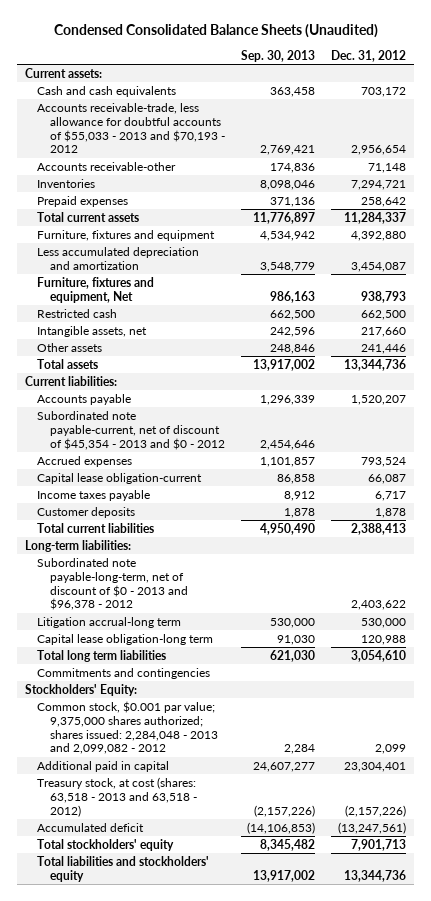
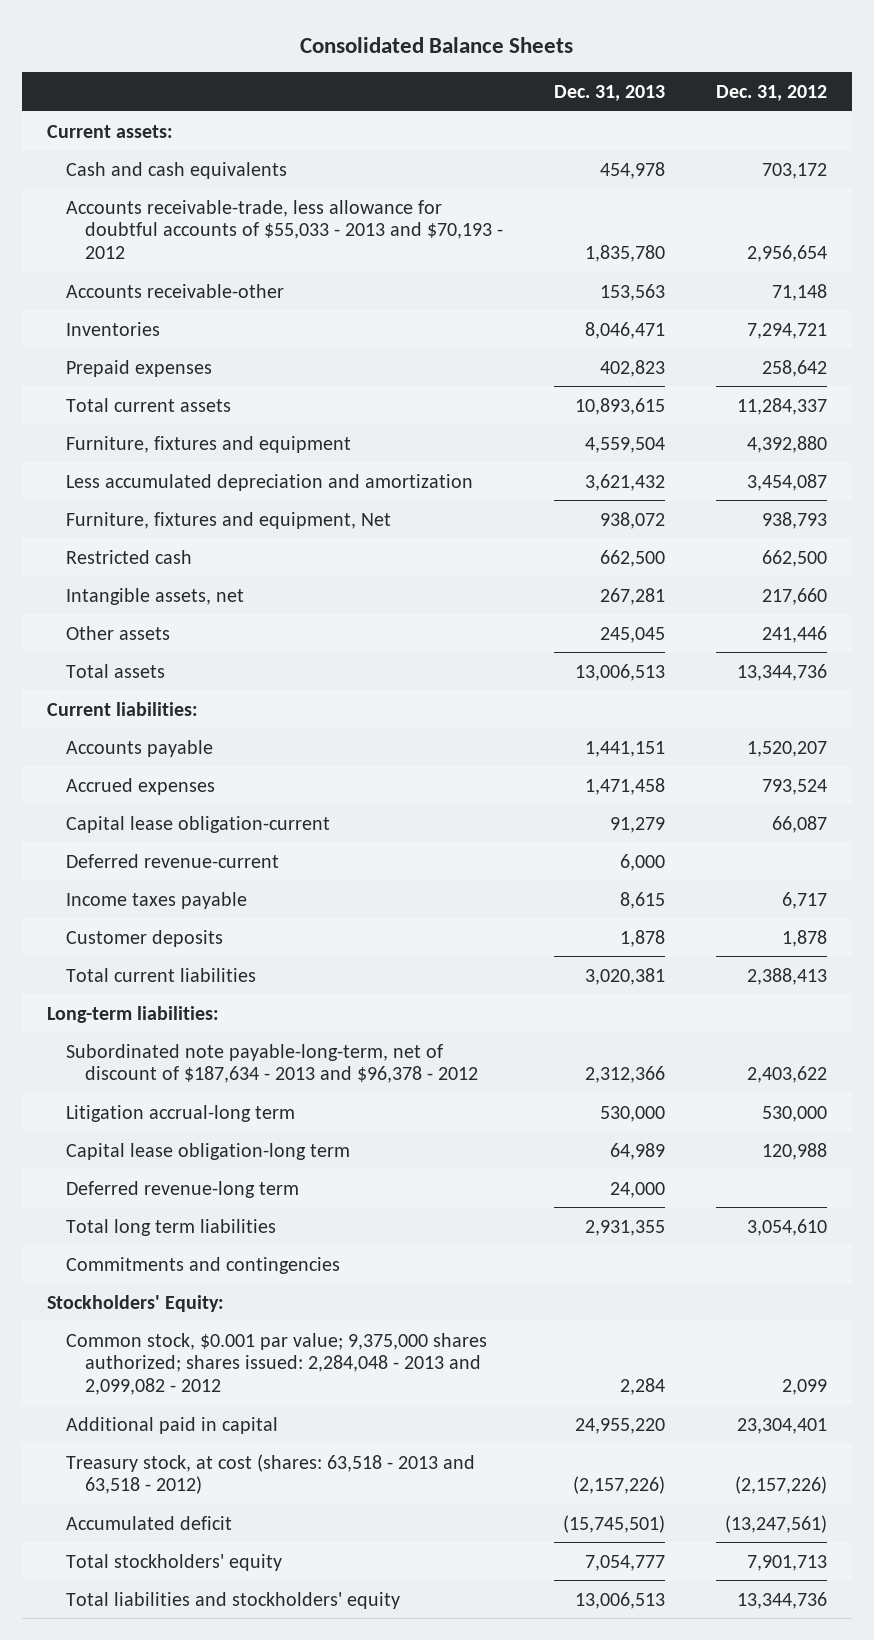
[53,24,378,39] Condensed Consolidated Balance Sheets (Unaudited) -> [300,36,574,53] Consolidated Balance Sheets
[241,49,316,62] Sep. 30, 2013 -> none
none -> [553,84,665,101] Dec. 31, 2013
[37,410,226,450] Subordinated note payable-current, net of discount of $45,354 - 2013 and $0 - 2012 -> none
none -> [66,853,280,868] Deferred revenue-current
[37,557,189,611] Subordinated note payable-long-term, net of discount of $0 - 2013 and $96,378 - 2012 -> [66,1043,478,1084] Subordinated note payable-long-term, net of discount of $187,634 - 2013 and $96,378 - 2012
none -> [66,1180,300,1198] Deferred revenue-long term

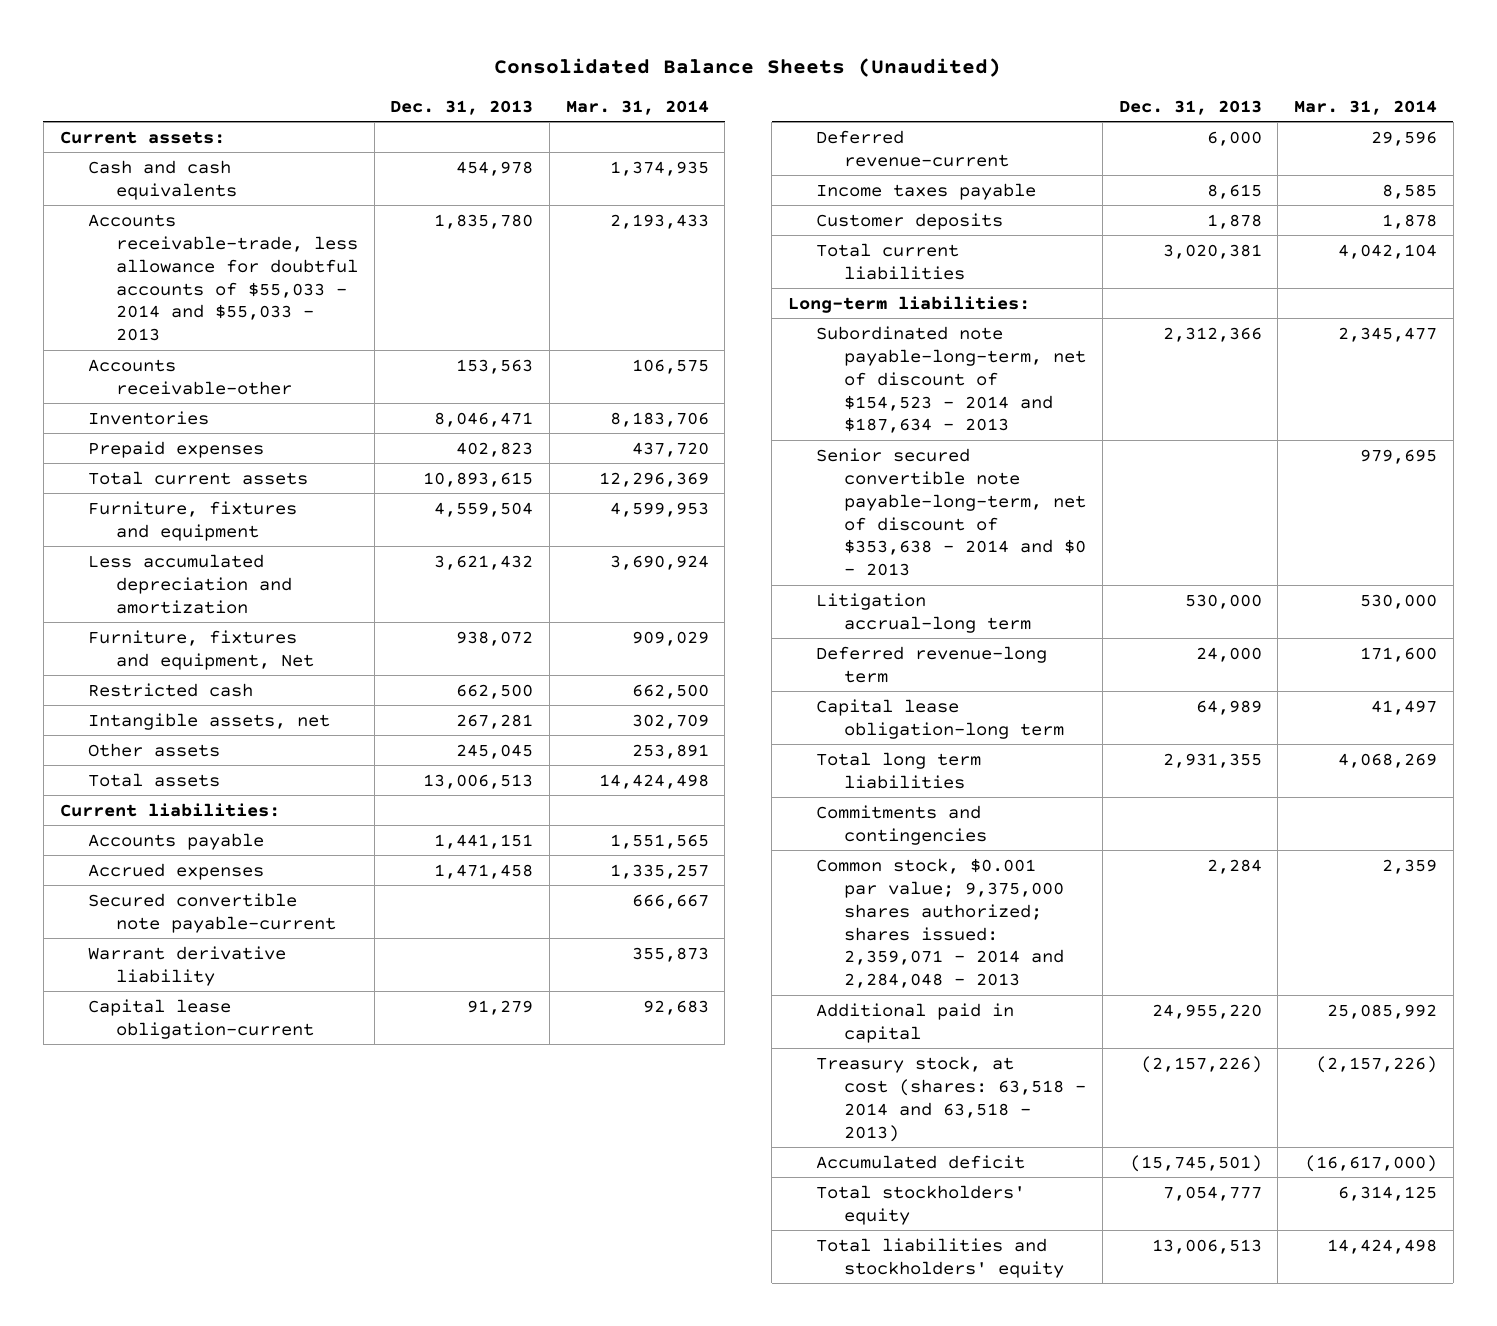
[300,36,574,53] Consolidated Balance Sheets -> [494,57,1002,77] Consolidated Balance Sheets (Unaudited)
[715,84,827,101] Dec. 31, 2012 -> none
none -> [565,100,709,116] Mar. 31, 2014
[66,199,503,260] Accounts receivable-trade, less allowance for doubtful accounts of $55,033 - 2013 and $70,193 - 2012 -> [87,213,359,342] Accounts receivable-trade, less allowance for doubtful accounts of $55,033 - 2014 and $55,033 - 2013
none -> [87,892,337,933] Secured convertible note payable-current
none -> [87,945,286,986] Warrant derivative liability
[66,1043,478,1084] Subordinated note payable-long-term, net of discount of $187,634 - 2013 and $96,378 - 2012 -> [816,325,1087,434] Subordinated note payable-long-term, net of discount of $154,523 - 2014 and $187,634 - 2013
none -> [816,447,1087,577] Senior secured convertible note payable-long-term, net of discount of $353,638 - 2014 and $0 - 2013
[66,1142,351,1160] Capital lease obligation-long term -> [816,698,1065,739] Capital lease obligation-long term
[47,1294,225,1312] Stockholders' Equity: -> none
[66,1332,488,1396] Common stock, $0.001 par value; 9,375,000 shares authorized; shares issued: 2,284,048 - 2013 and 2,099,082 - 2012 -> [816,857,1065,989] Common stock, $0.001 par value; 9,375,000 shares authorized; shares issued: 2,359,071 - 2014 and 2,284,048 - 2013
[66,1453,476,1495] Treasury stock, at cost (shares: 63,518 - 2013 and 63,518 - 2012) -> [816,1055,1087,1142] Treasury stock, at cost (shares: 63,518 - 2014 and 63,518 - 2013)

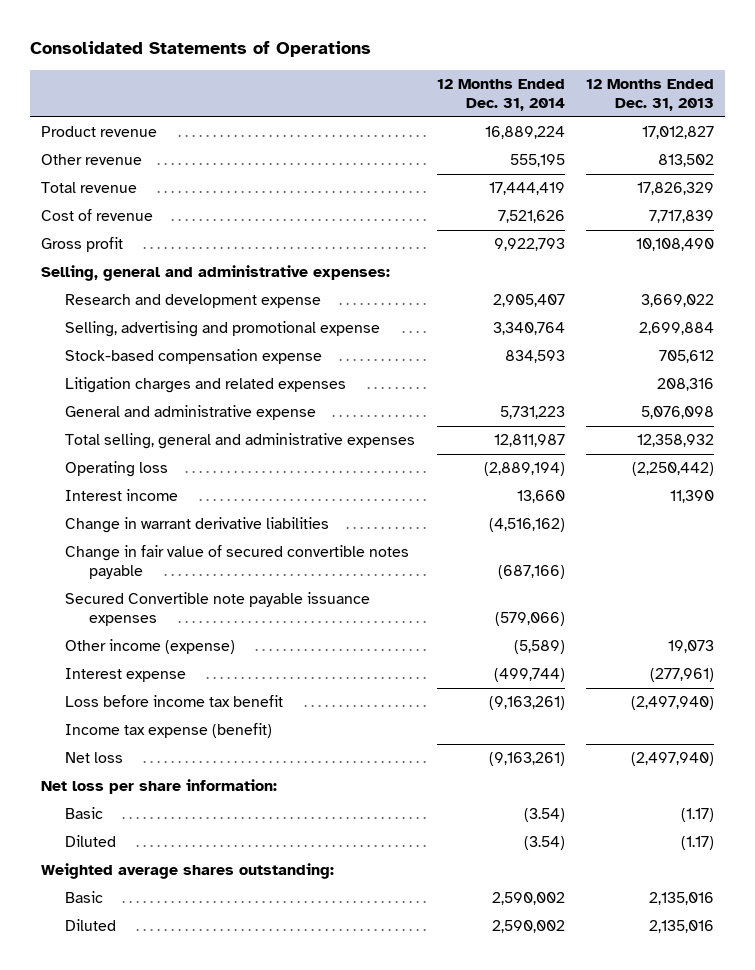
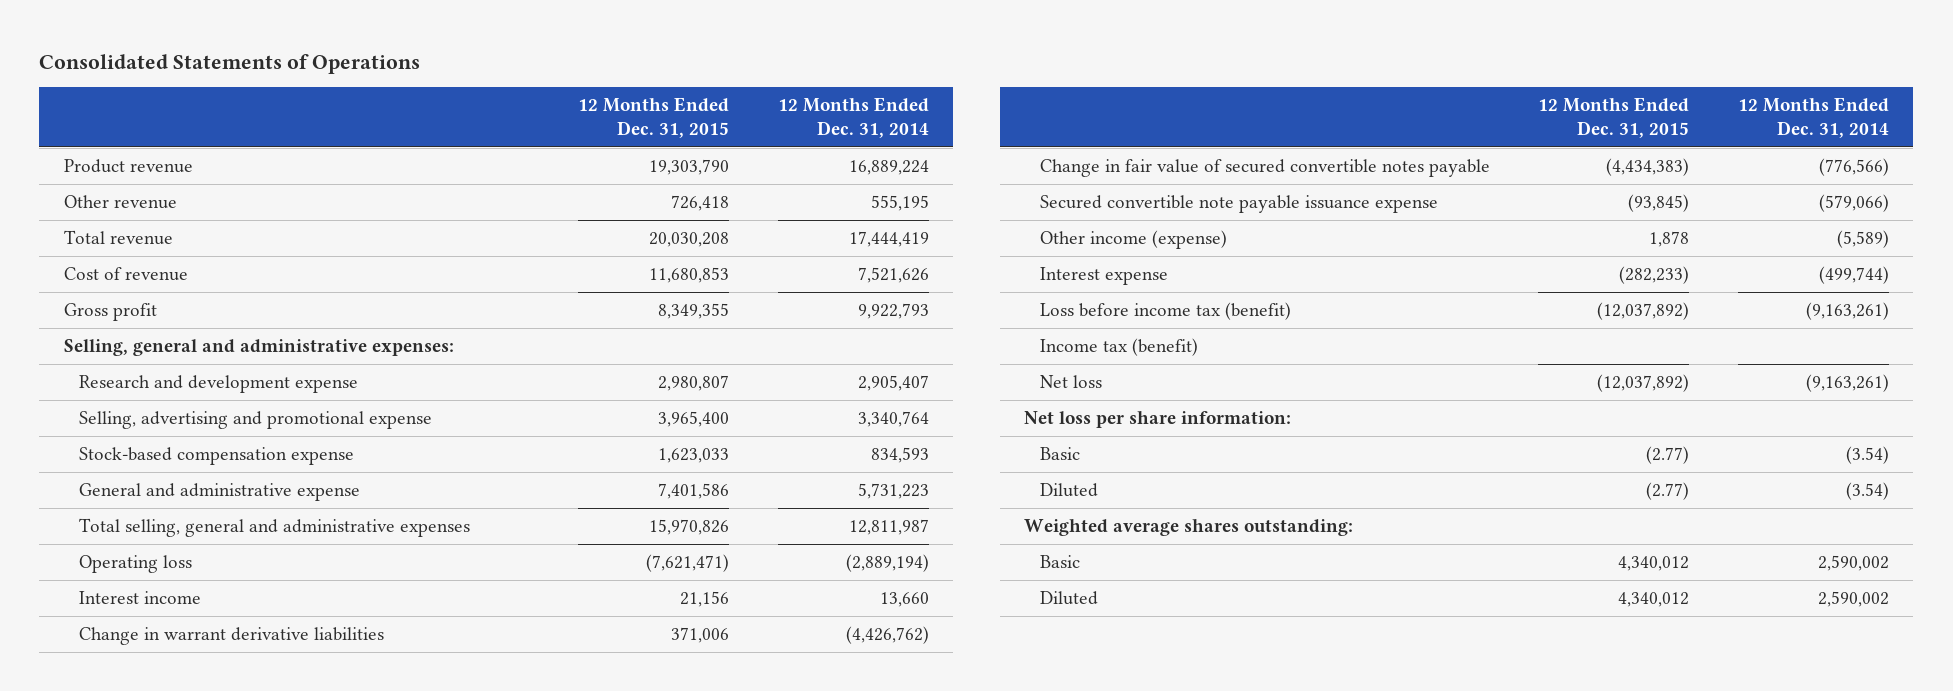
[586,79,715,112] 12 Months Ended Dec. 31, 2013 -> none
none -> [578,97,730,139] 12 Months Ended Dec. 31, 2015
[64,377,346,394] Litigation charges and related expenses -> none
[488,518,565,533] (4,516,162) -> [845,625,929,644] (4,426,762)
[497,565,565,580] (687,166) -> [1818,157,1889,176] (776,566)
[64,592,370,627] Secured Convertible note payable issuance expenses -> [1039,194,1438,213] Secured convertible note payable issuance expense
[64,695,283,708] Loss before income tax benefit -> [1039,301,1291,320] Loss before income tax (benefit)
[64,723,272,739] Income tax expense (benefit) -> [1039,337,1198,356] Income tax (benefit)

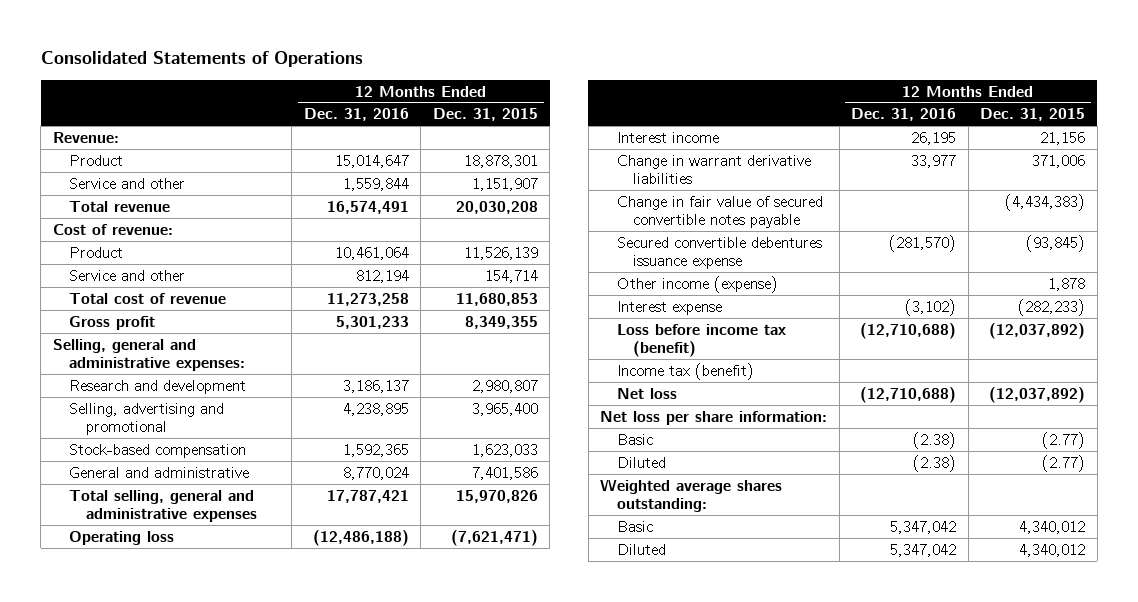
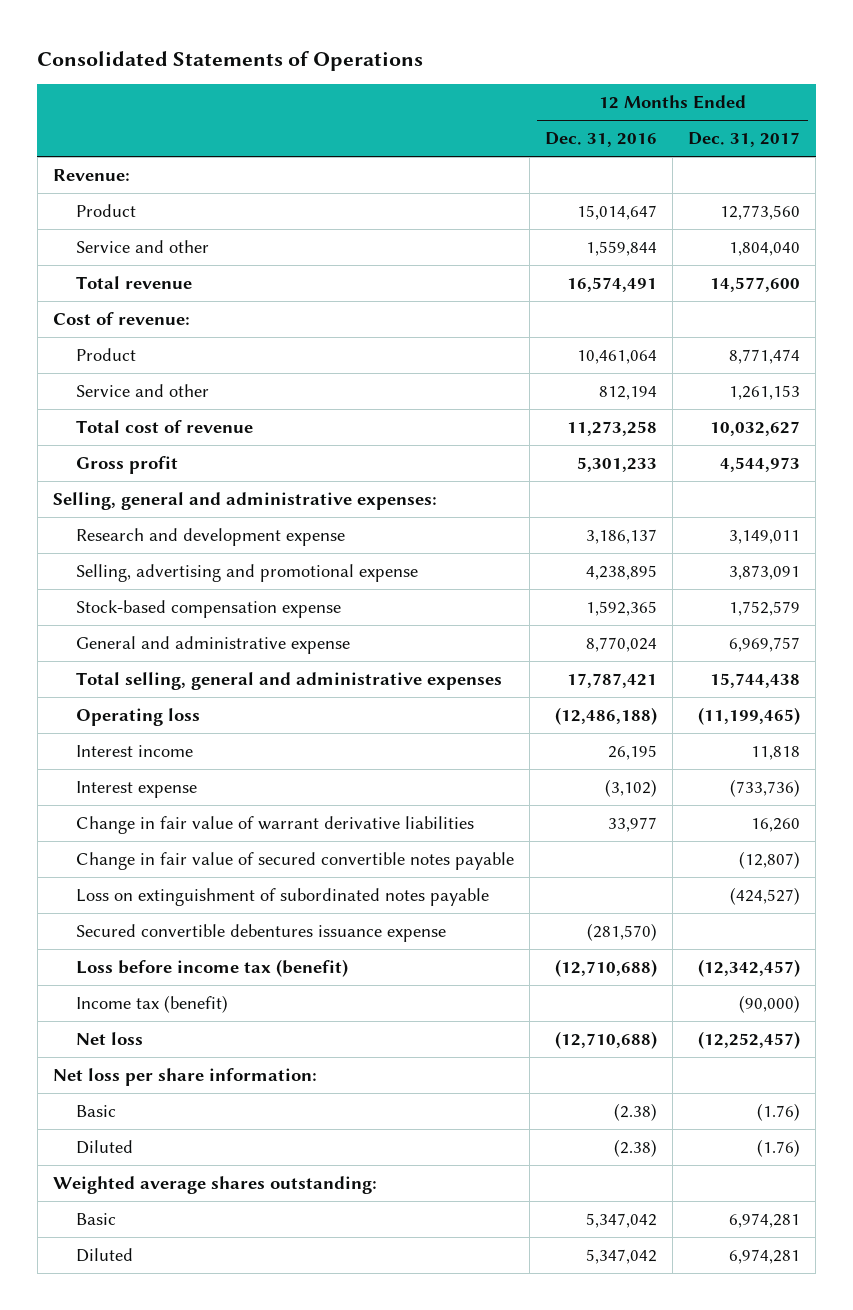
[432,108,538,122] Dec. 31, 2015 -> none
none -> [688,132,801,148] Dec. 31, 2017
[69,379,247,394] Research and development -> [76,528,346,547] Research and development expense
[69,402,225,435] Selling, advertising and promotional -> [76,564,419,583] Selling, advertising and promotional expense
[69,443,247,458] Stock-based compensation -> [76,600,342,619] Stock-based compensation expense
[69,466,250,478] General and administrative -> [76,636,351,655] General and administrative expense
[616,300,722,315] Interest expense -> [76,781,198,799] Interest expense
[616,154,811,184] Change in warrant derivative liabilities -> [76,816,475,835] Change in fair value of warrant derivative liabilities
none -> [76,888,490,907] Loss on extinguishment of subordinated notes payable
[616,275,778,293] Other income (expense) -> none

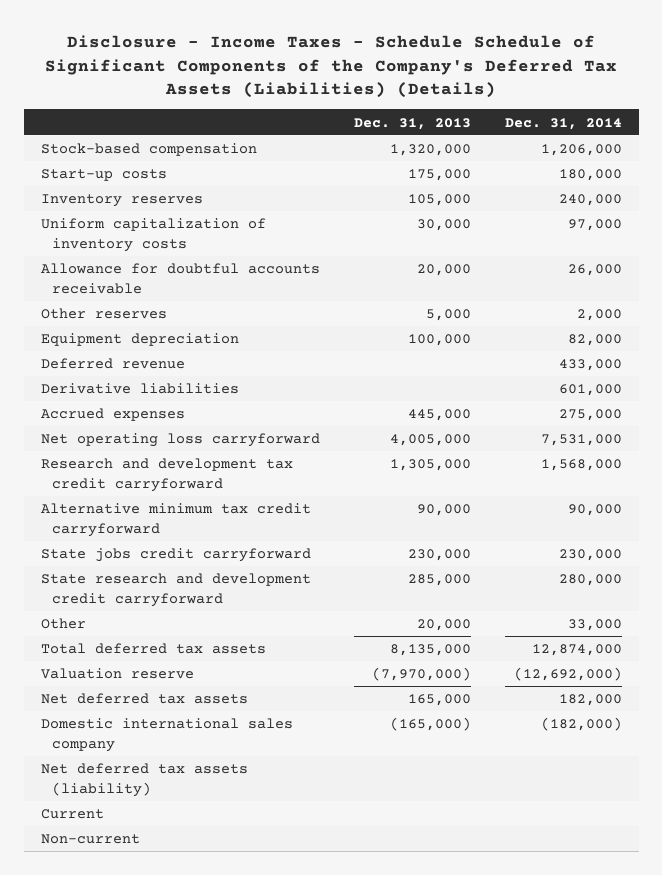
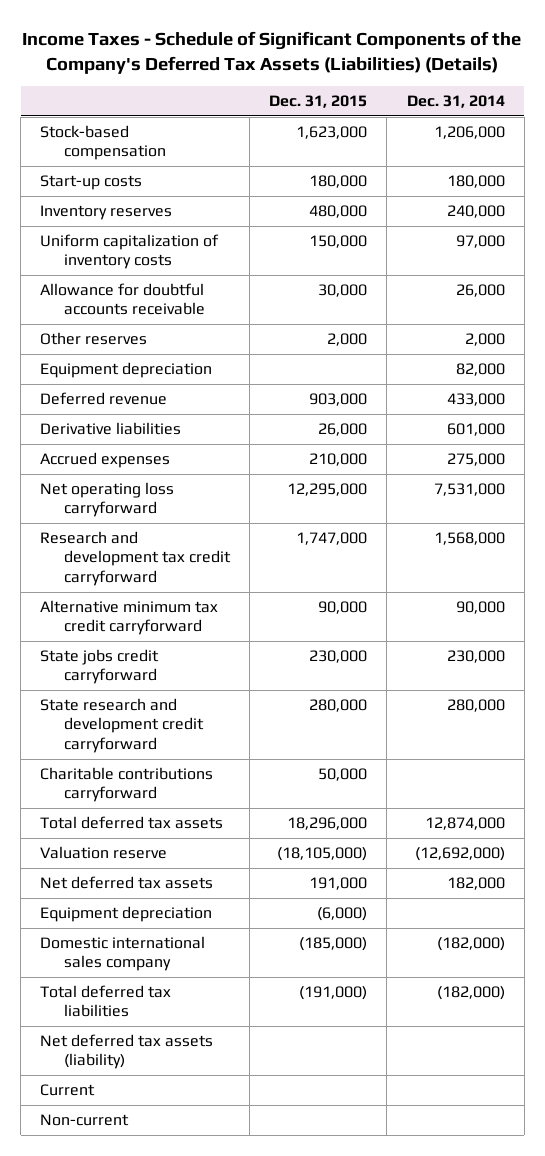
[45,35,618,99] Disclosure - Income Taxes - Schedule Schedule of Significant Components of the Company's Deferred Tax Assets (Liabilities) (Details) -> [22,31,522,75] Income Taxes - Schedule of Significant Components of the Company's Deferred Tax Assets (Liabilities) (Details)
[353,117,471,130] Dec. 31, 2013 -> none
none -> [269,94,368,108] Dec. 31, 2015
[40,618,86,630] Other -> none
none -> [40,766,214,803] Charitable contributions carryforward
none -> [40,905,213,922] Equipment depreciation
none -> [40,984,172,1018] Total deferred tax liabilities

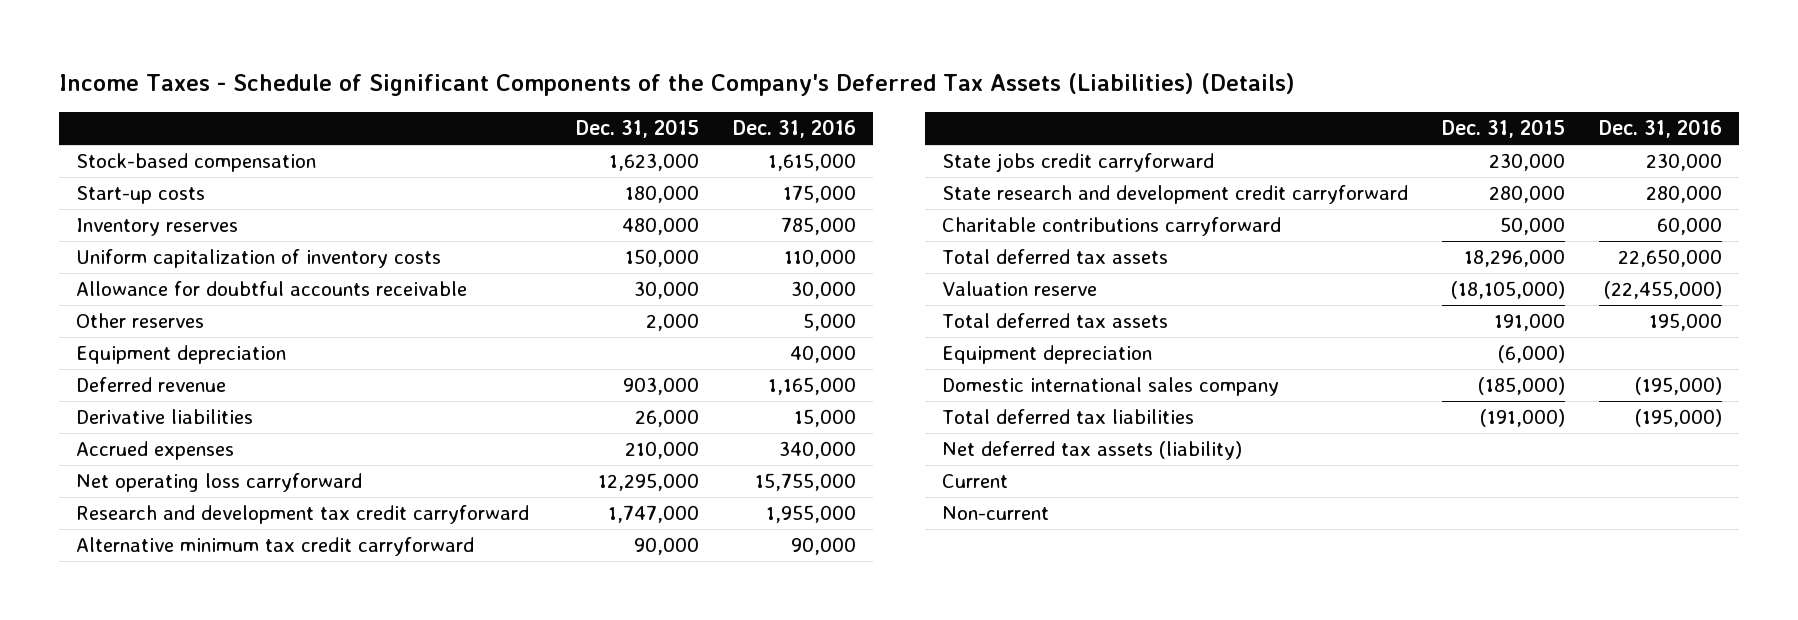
[406,94,505,108] Dec. 31, 2014 -> none
none -> [732,119,856,139] Dec. 31, 2016
[40,875,214,889] Net deferred tax assets -> [941,313,1168,329] Total deferred tax assets

